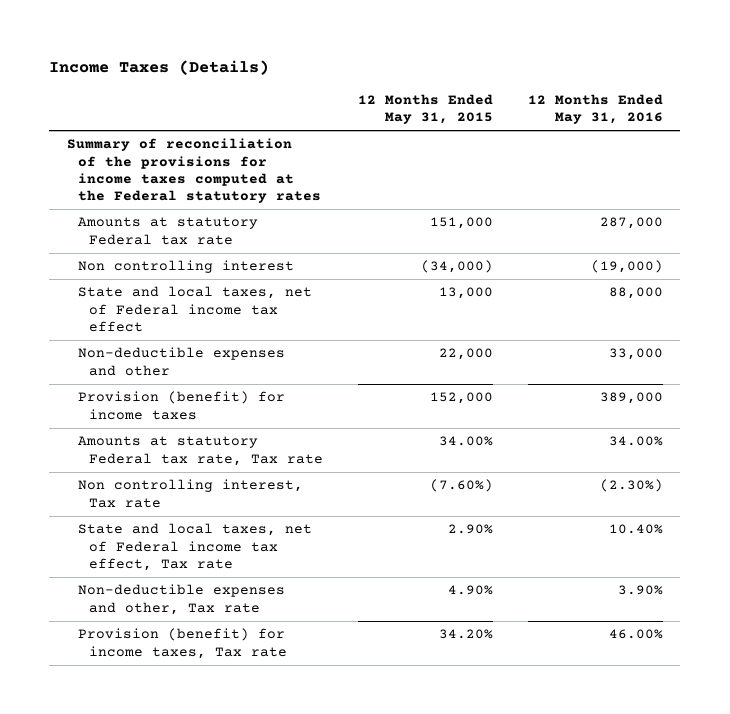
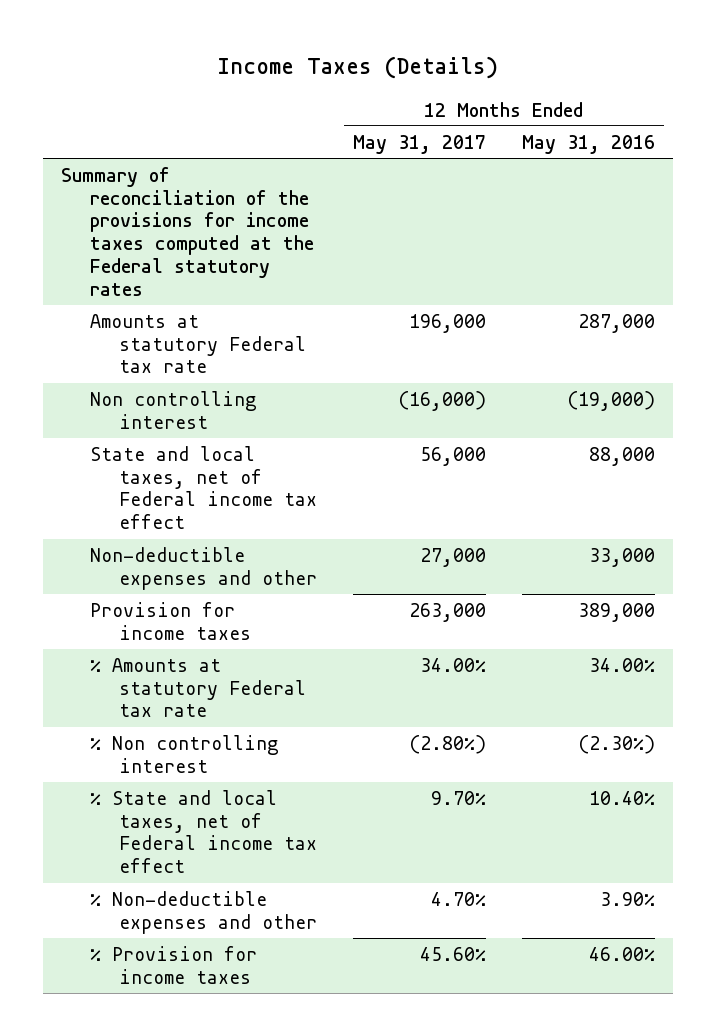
[357,94,493,125] 12 Months Ended May 31, 2015 -> none
none -> [353,134,487,154] May 31, 2017
[77,391,285,420] Provision (benefit) for income taxes -> [90,601,252,640] Provision for income taxes
[77,436,324,466] Amounts at statutory Federal tax rate, Tax rate -> [90,657,307,718] % Amounts at statutory Federal tax rate
[77,479,303,508] Non controlling interest, Tax rate -> [90,734,280,773] % Non controlling interest
[77,523,312,571] State and local taxes, net of Federal income tax effect, Tax rate -> [90,789,318,874] % State and local taxes, net of Federal income tax effect
[77,584,285,615] Non-deductible expenses and other, Tax rate -> [90,890,318,934] % Non-deductible expenses and other
[77,628,288,659] Provision (benefit) for income taxes, Tax rate -> [90,945,258,984] % Provision for income taxes

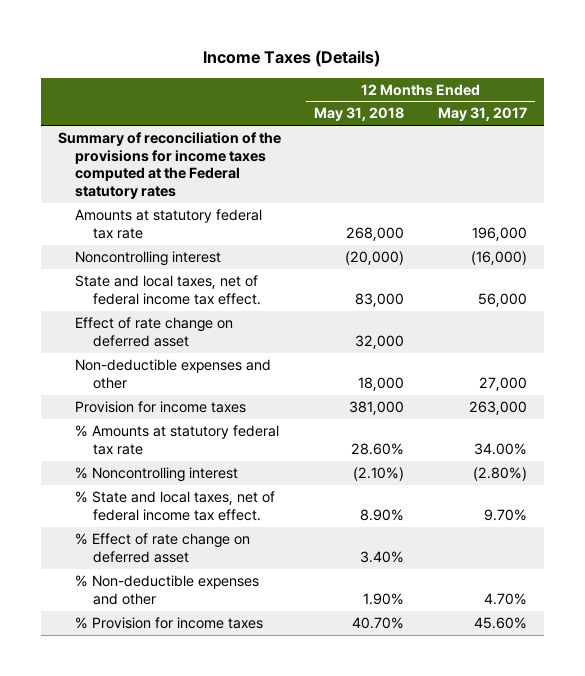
[521,134,655,154] May 31, 2016 -> none
none -> [314,107,405,122] May 31, 2018
[90,313,307,374] Amounts at statutory Federal tax rate -> [75,209,263,239] Amounts at statutory federal tax rate
[90,390,258,429] Non controlling interest -> [75,251,222,267] Noncontrolling interest
[90,445,318,530] State and local taxes, net of Federal income tax effect -> [75,275,262,305] State and local taxes, net of federal income tax effect.
none -> [75,317,234,347] Effect of rate change on deferred asset
[90,657,307,718] % Amounts at statutory Federal tax rate -> [75,425,280,455] % Amounts at statutory federal tax rate
[90,734,280,773] % Non controlling interest -> [75,467,239,483] % Noncontrolling interest
[90,789,318,874] % State and local taxes, net of Federal income tax effect -> [75,491,276,521] % State and local taxes, net of federal income tax effect.
none -> [75,533,251,563] % Effect of rate change on deferred asset

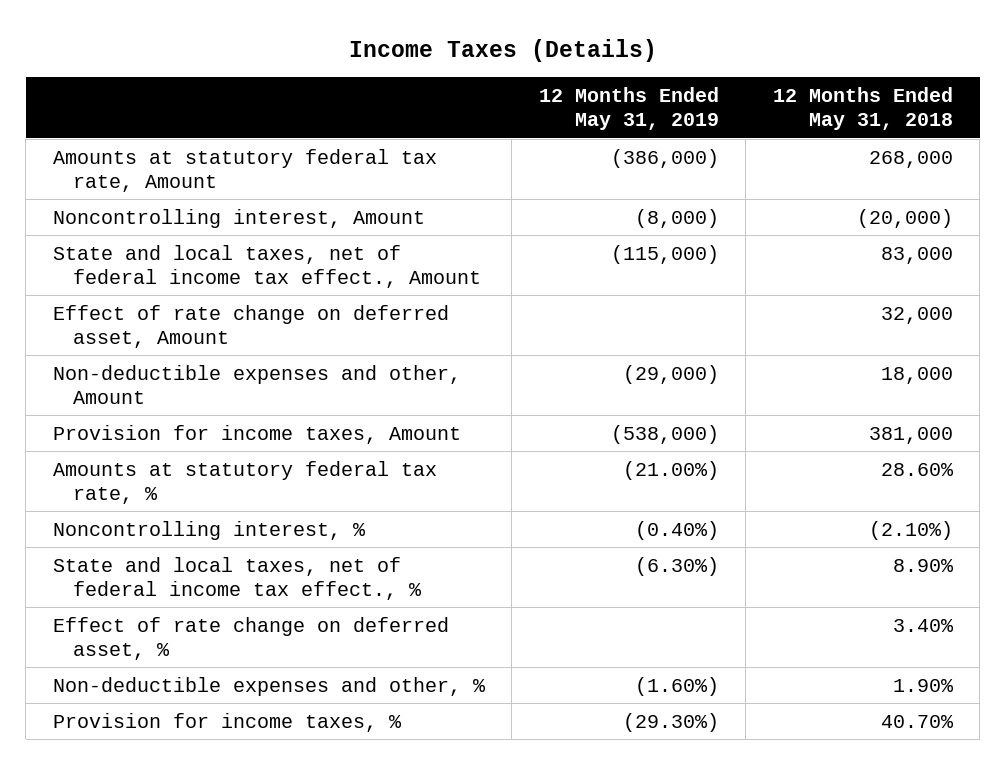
[437,107,527,122] May 31, 2017 -> none
none -> [538,86,719,131] 12 Months Ended May 31, 2019
[57,132,281,200] Summary of reconciliation of the provisions for income taxes computed at the Federal statutory rates -> none
[75,209,263,239] Amounts at statutory federal tax rate -> [52,148,437,192] Amounts at statutory federal tax rate, Amount
[75,251,222,267] Noncontrolling interest -> [52,208,425,228] Noncontrolling interest, Amount
[75,275,262,305] State and local taxes, net of federal income tax effect. -> [52,244,482,288] State and local taxes, net of federal income tax effect., Amount
[75,317,234,347] Effect of rate change on deferred asset -> [52,304,449,348] Effect of rate change on deferred asset, Amount
[75,359,272,389] Non-deductible expenses and other -> [52,364,461,404] Non-deductible expenses and other, Amount
[75,401,247,414] Provision for income taxes -> [52,424,461,444] Provision for income taxes, Amount
[75,425,280,455] % Amounts at statutory federal tax rate -> [52,460,437,504] Amounts at statutory federal tax rate, %
[75,467,239,483] % Noncontrolling interest -> [52,520,366,540] Noncontrolling interest, %
[75,491,276,521] % State and local taxes, net of federal income tax effect. -> [52,556,423,600] State and local taxes, net of federal income tax effect., %
[75,533,251,563] % Effect of rate change on deferred asset -> [52,616,449,660] Effect of rate change on deferred asset, %
[75,575,260,605] % Non-deductible expenses and other -> [52,676,486,696] Non-deductible expenses and other, %
[75,617,264,630] % Provision for income taxes -> [52,712,402,732] Provision for income taxes, %

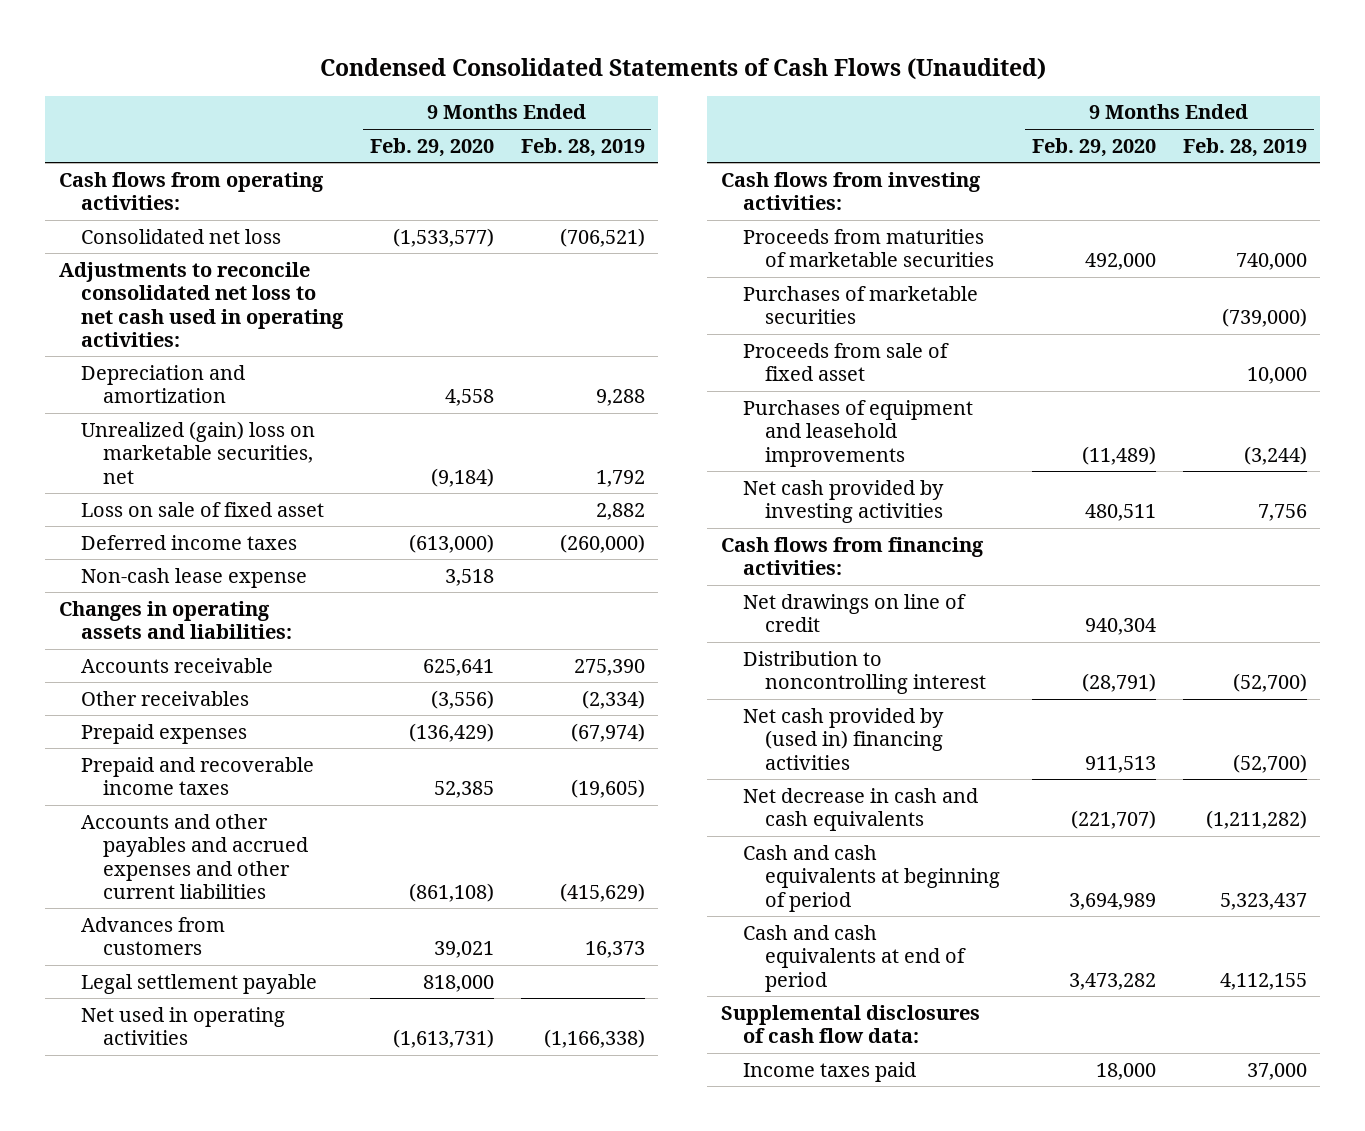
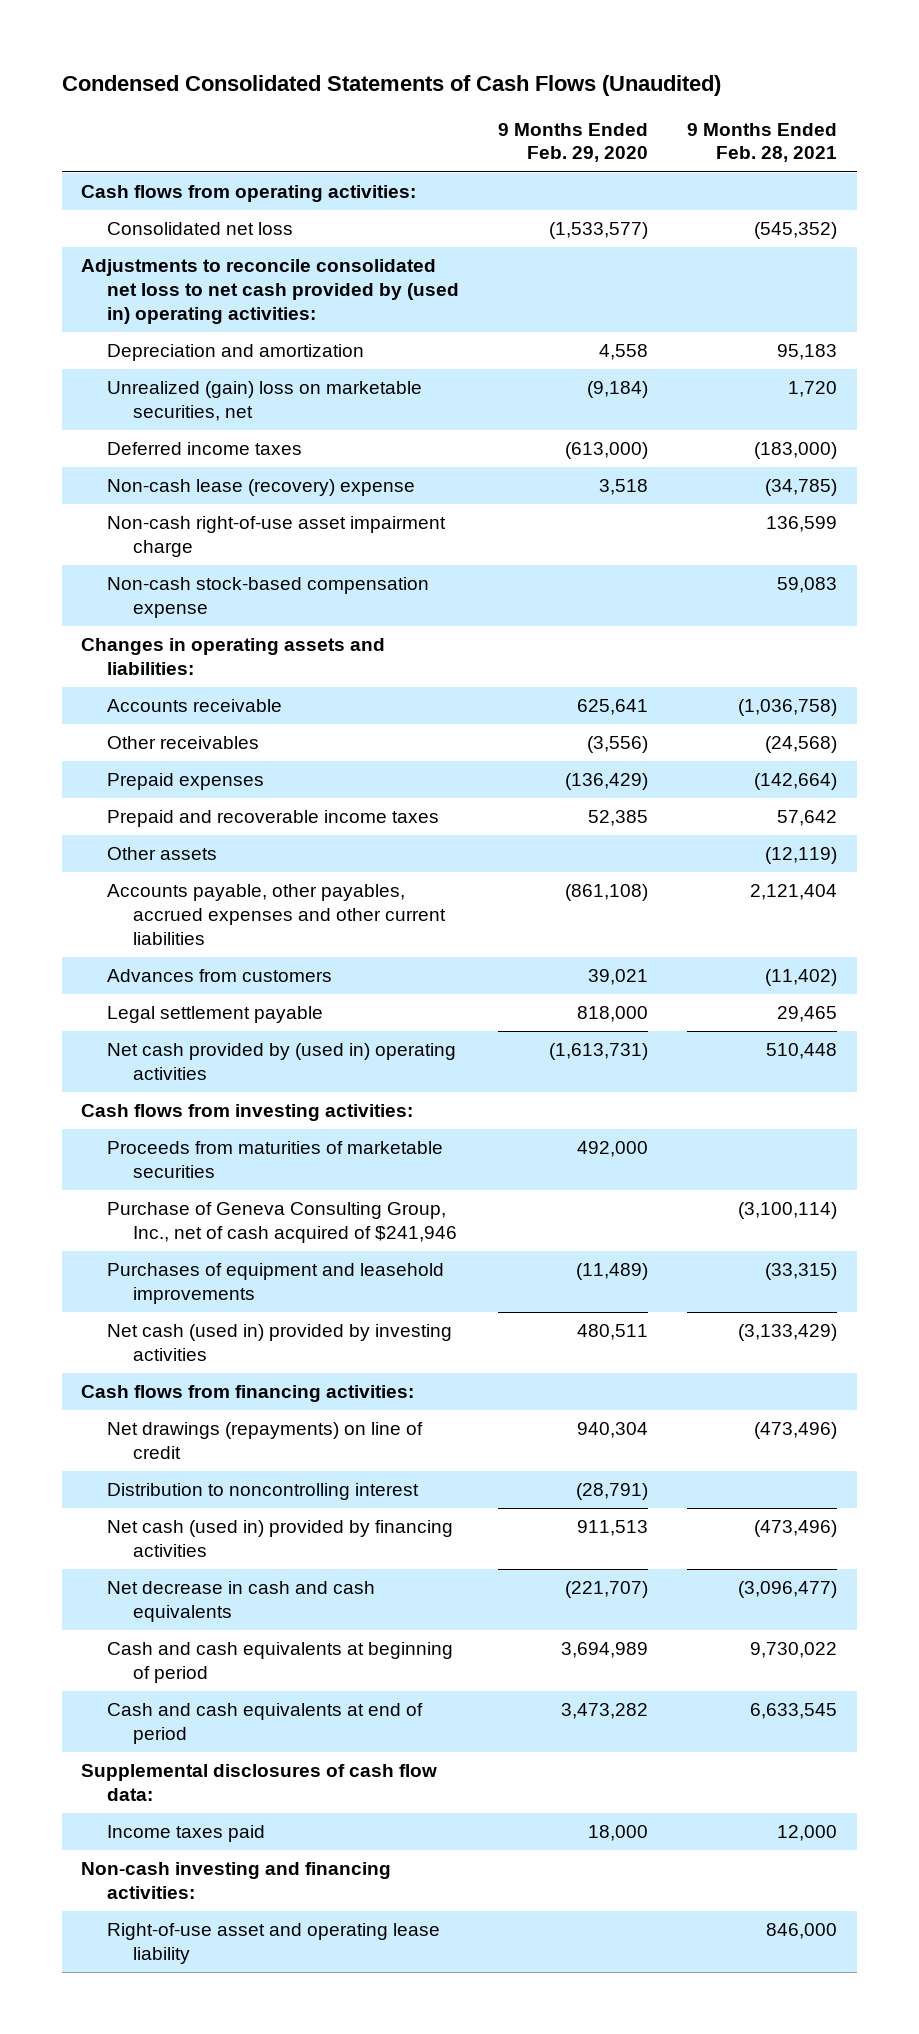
[520,137,645,157] Feb. 28, 2019 -> none
none -> [687,122,838,163] 9 Months Ended Feb. 28, 2021
[58,261,344,347] Adjustments to reconcile consolidated net loss to net cash used in operating activities: -> [81,259,460,324] Adjustments to reconcile consolidated net loss to net cash provided by (used in) operating activities:
[80,501,324,517] Loss on sale of fixed asset -> none
[80,567,307,588] Non-cash lease expense -> [107,479,416,497] Non-cash lease (recovery) expense
none -> [107,516,447,557] Non-cash right-of-use asset impairment charge
none -> [107,577,430,618] Non-cash stock-based compensation expense
none -> [107,847,218,861] Other assets
[80,813,309,899] Accounts and other payables and accrued expenses and other current liabilities -> [107,884,446,945] Accounts payable, other payables, accrued expenses and other current liabilities
[80,1006,285,1046] Net used in operating activities -> [107,1043,457,1080] Net cash provided by (used in) operating activities
[743,285,979,325] Purchases of marketable securities -> none
[743,342,950,382] Proceeds from sale of fixed asset -> none
none -> [107,1202,457,1243] Purchase of Geneva Consulting Group, Inc., net of cash acquired of $241,946
[743,479,945,524] Net cash provided by investing activities -> [107,1324,453,1361] Net cash (used in) provided by investing activities
[743,593,967,633] Net drawings on line of credit -> [107,1422,424,1459] Net drawings (repayments) on line of credit
[743,707,945,770] Net cash provided by (used in) financing activities -> [107,1520,454,1557] Net cash (used in) provided by financing activities
none -> [81,1862,392,1899] Non-cash investing and financing activities:
none -> [107,1923,441,1964] Right-of-use asset and operating lease liability

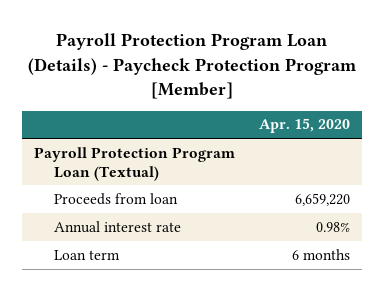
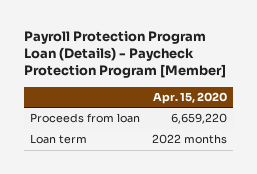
[33,146,235,181] Payroll Protection Program Loan (Textual) -> none
[53,220,181,233] Annual interest rate -> none
[291,248,350,260] 6 months -> [152,134,228,145] 2022 months

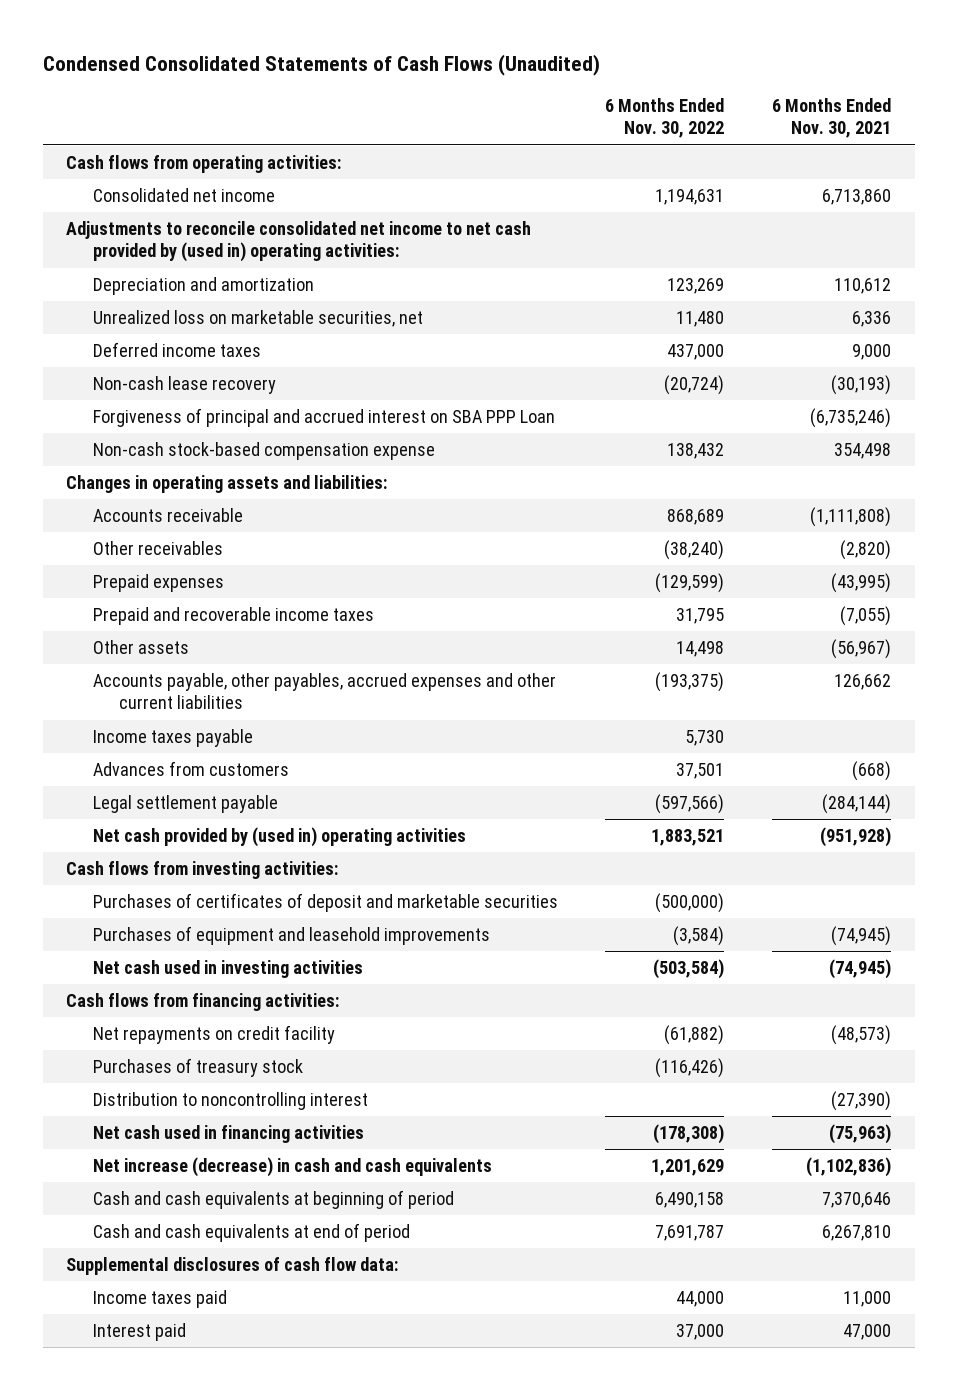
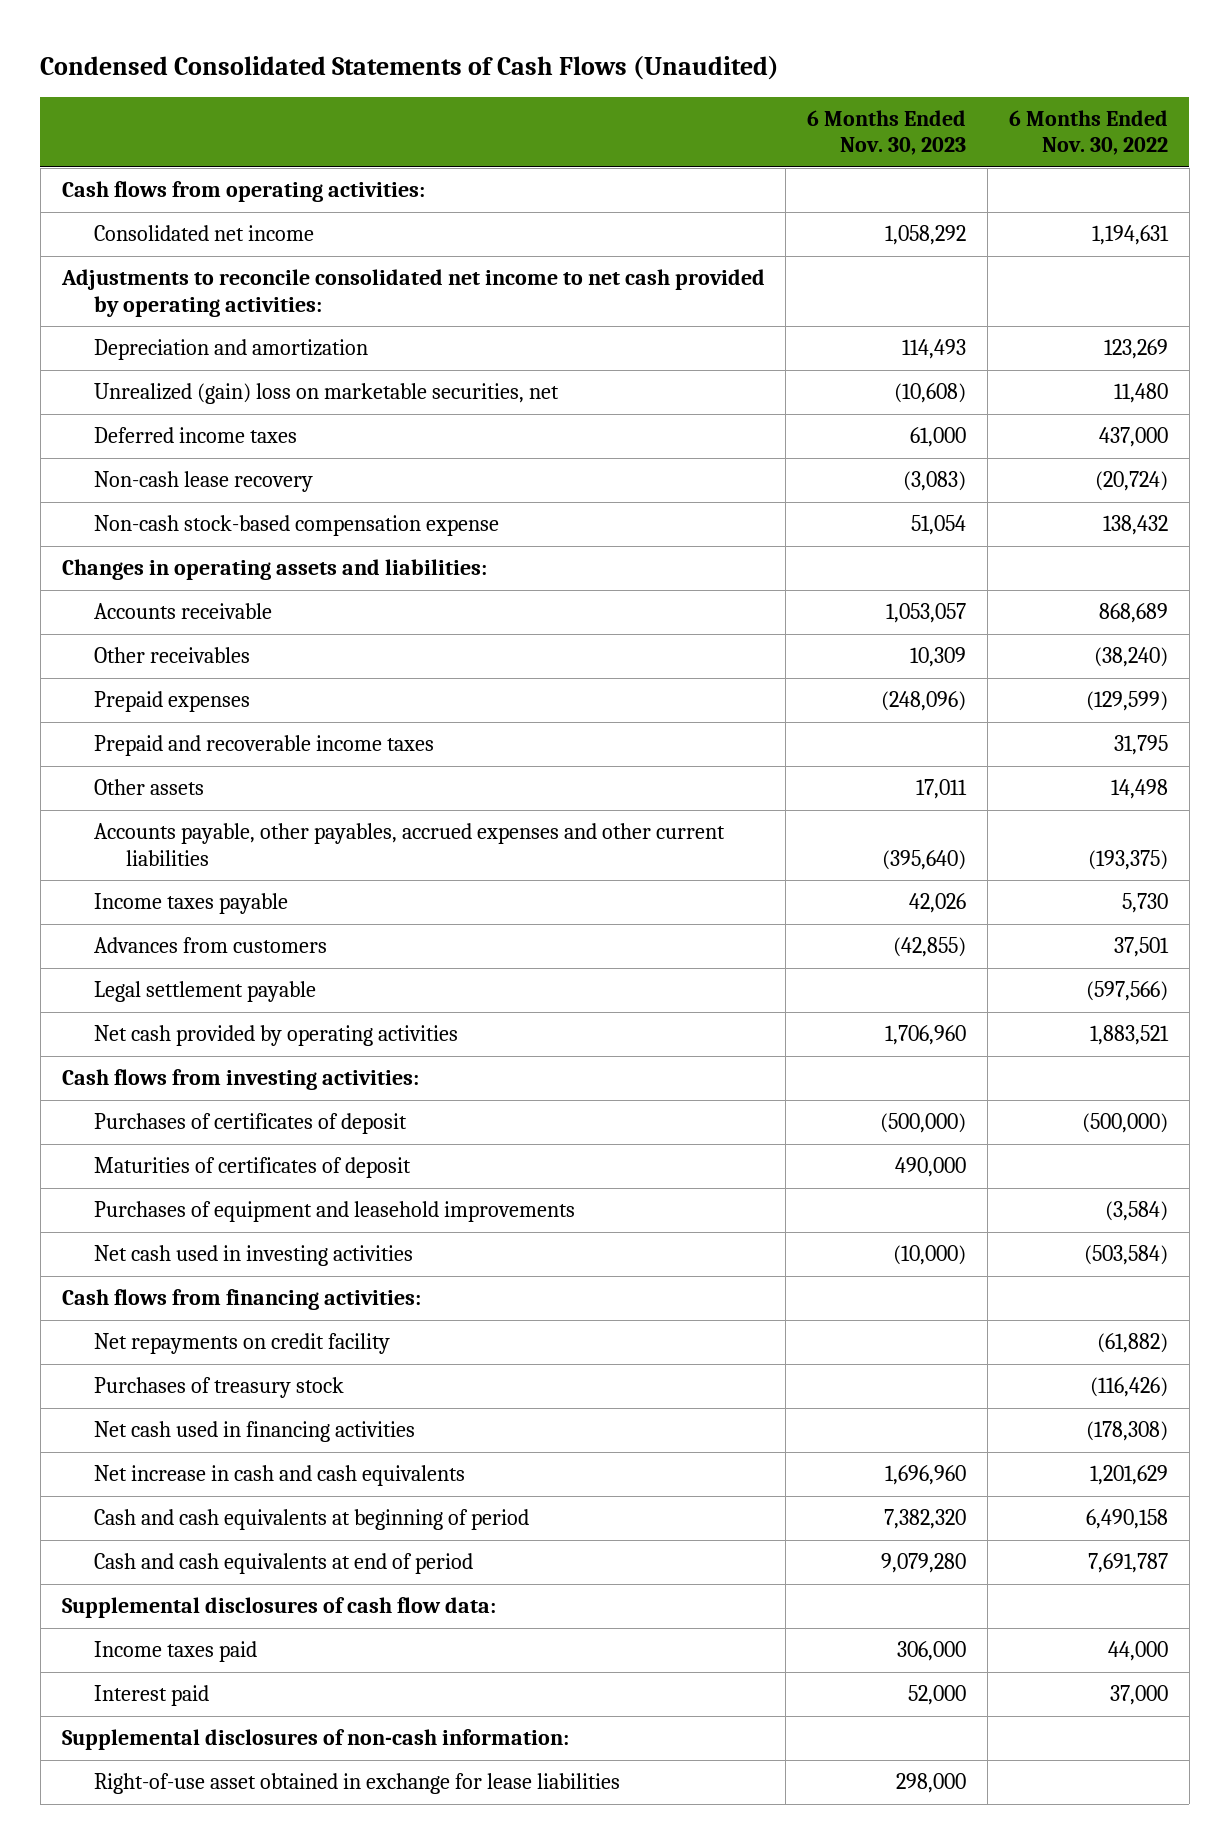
[771,98,891,139] 6 Months Ended Nov. 30, 2021 -> none
none -> [807,110,967,156] 6 Months Ended Nov. 30, 2023
[66,221,532,263] Adjustments to reconcile consolidated net income to net cash provided by (used in) operating activities: -> [60,269,765,317] Adjustments to reconcile consolidated net income to net cash provided by operating activities:
[92,310,423,328] Unrealized loss on marketable securities, net -> [93,383,559,405] Unrealized (gain) loss on marketable securities, net
[92,408,555,428] Forgiveness of principal and accrued interest on SBA PPP Loan -> none
[92,827,466,848] Net cash provided by (used in) operating activities -> [93,1025,458,1047] Net cash provided by operating activities
[92,893,558,913] Purchases of certificates of deposit and marketable securities -> [93,1113,407,1135] Purchases of certificates of deposit
none -> [93,1157,411,1179] Maturities of certificates of deposit
[92,1092,368,1111] Distribution to noncontrolling interest -> none
[92,1157,492,1178] Net increase (decrease) in cash and cash equivalents -> [93,1465,465,1487] Net increase in cash and cash equivalents
none -> [61,1729,569,1751] Supplemental disclosures of non-cash information:
none -> [93,1773,620,1795] Right-of-use asset obtained in exchange for lease liabilities

